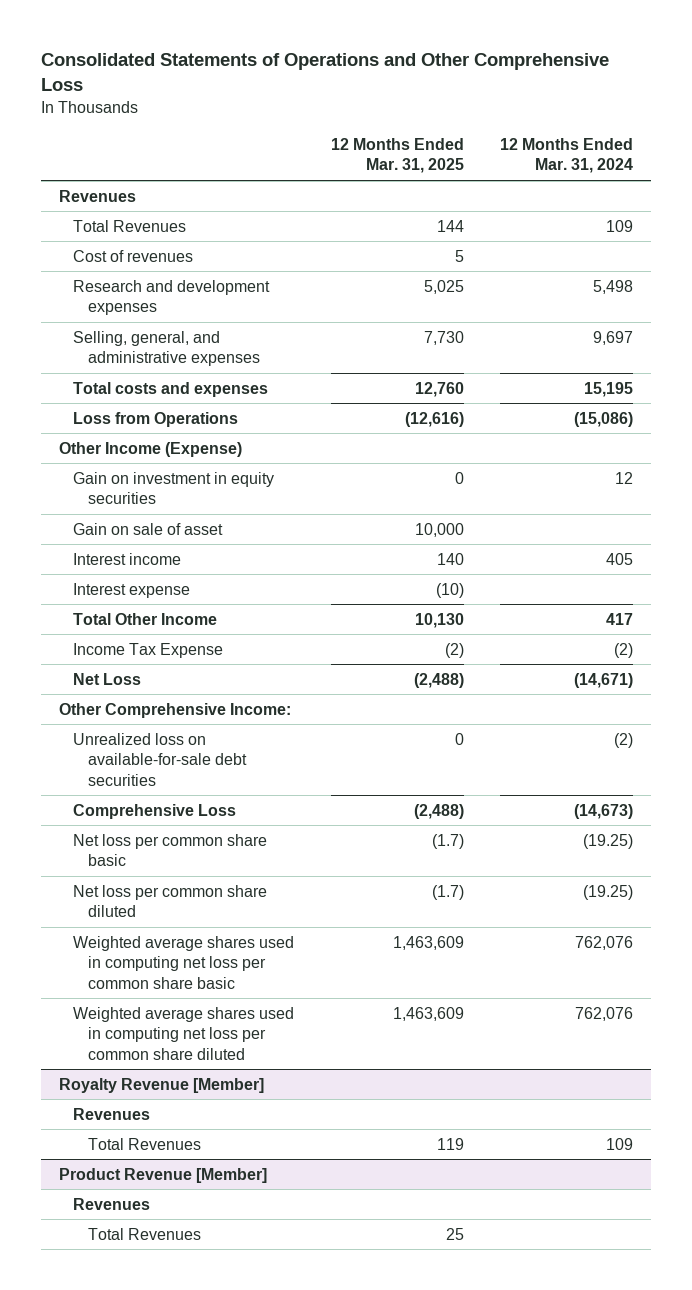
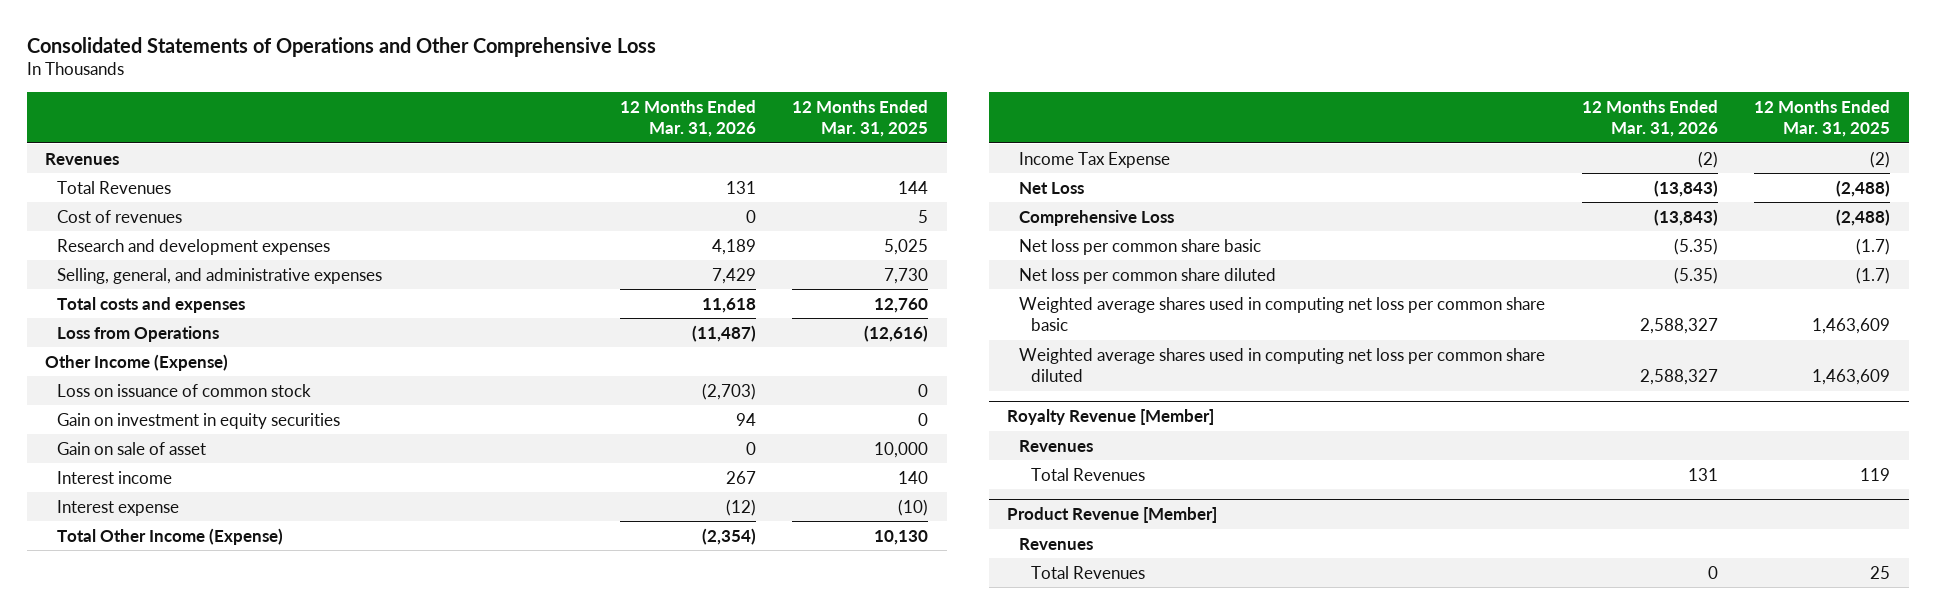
[500,137,634,174] 12 Months Ended Mar. 31, 2024 -> none
none -> [619,99,756,138] 12 Months Ended Mar. 31, 2026
none -> [56,383,311,397] Loss on issuance of common stock
[73,612,218,625] Total Other Income -> [56,527,283,545] Total Other Income (Expense)
[59,702,292,718] Other Comprehensive Income: -> none
[73,732,247,786] Unrealized loss on available-for-sale debt securities -> none

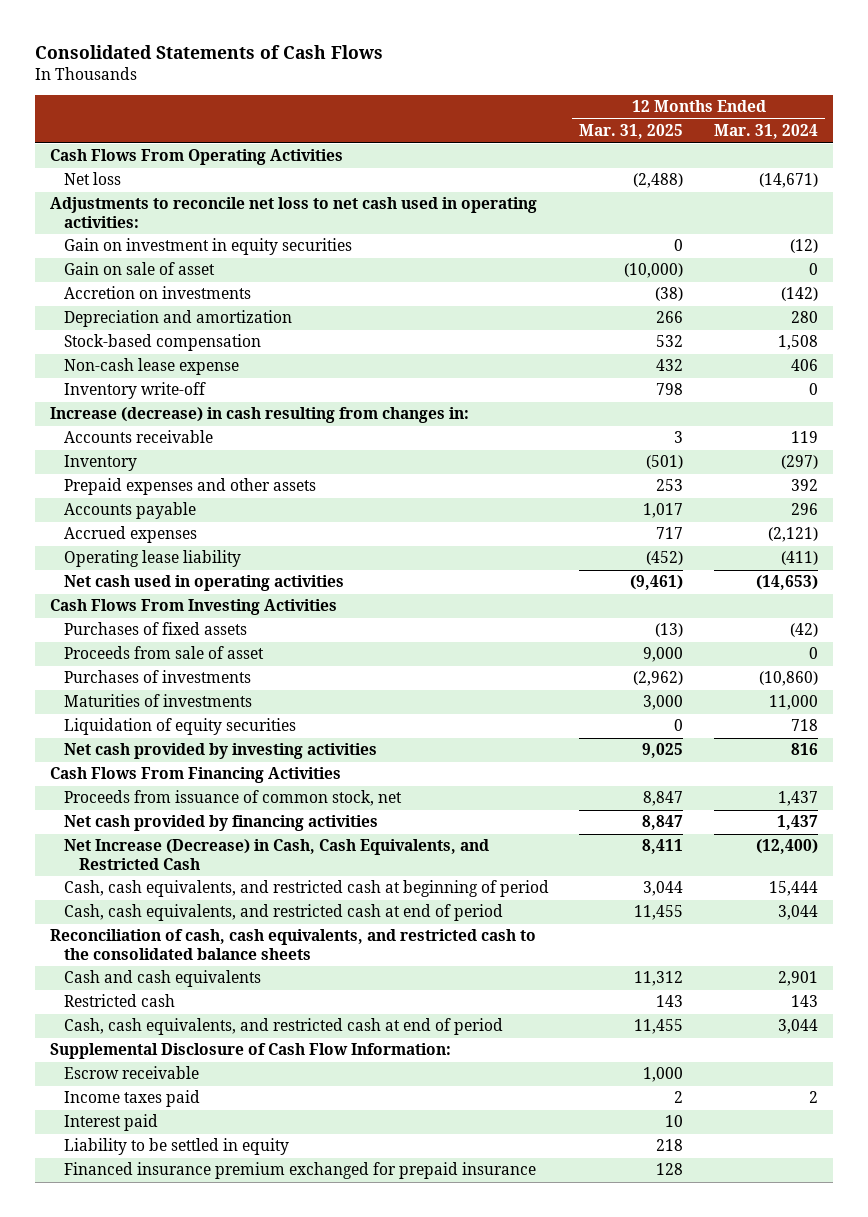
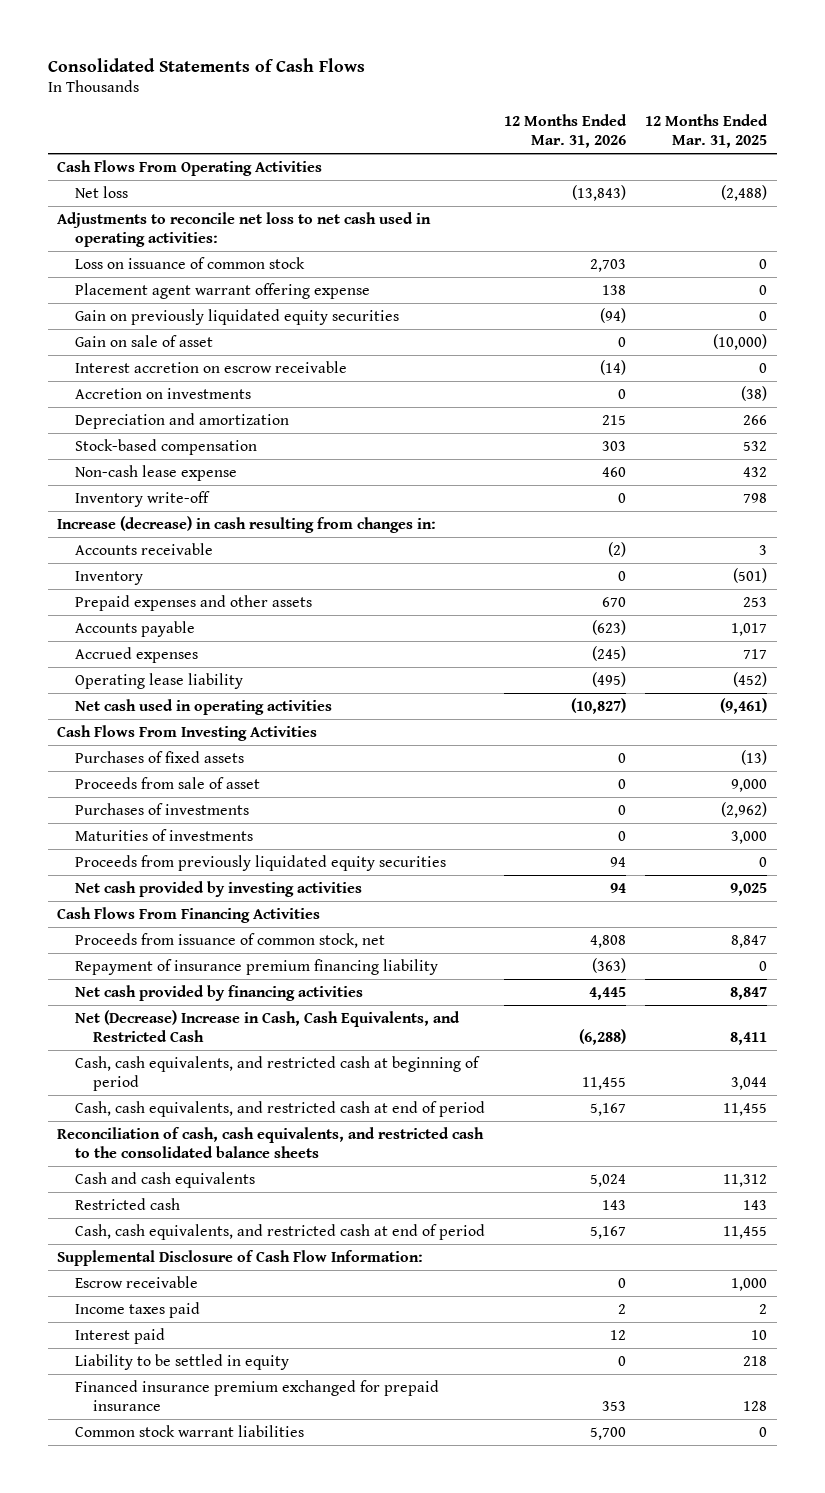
[713,124,818,140] Mar. 31, 2024 -> none
none -> [504,113,628,148] 12 Months Ended Mar. 31, 2026
none -> [74,257,305,270] Loss on issuance of common stock
none -> [74,283,370,300] Placement agent warrant offering expense
[64,238,353,256] Gain on investment in equity securities -> [74,309,399,326] Gain on previously liquidated equity securities
none -> [74,361,347,374] Interest accretion on escrow receivable
[64,718,297,736] Liquidation of equity securities -> none
none -> [74,855,446,872] Proceeds from previously liquidated equity securities
none -> [74,959,438,976] Repayment of insurance premium financing liability
[64,839,490,870] Net Increase (Decrease) in Cash, Cash Equivalents, and Restricted Cash -> [74,1010,460,1042] Net (Decrease) Increase in Cash, Cash Equivalents, and Restricted Cash
none -> [74,1425,304,1438] Common stock warrant liabilities

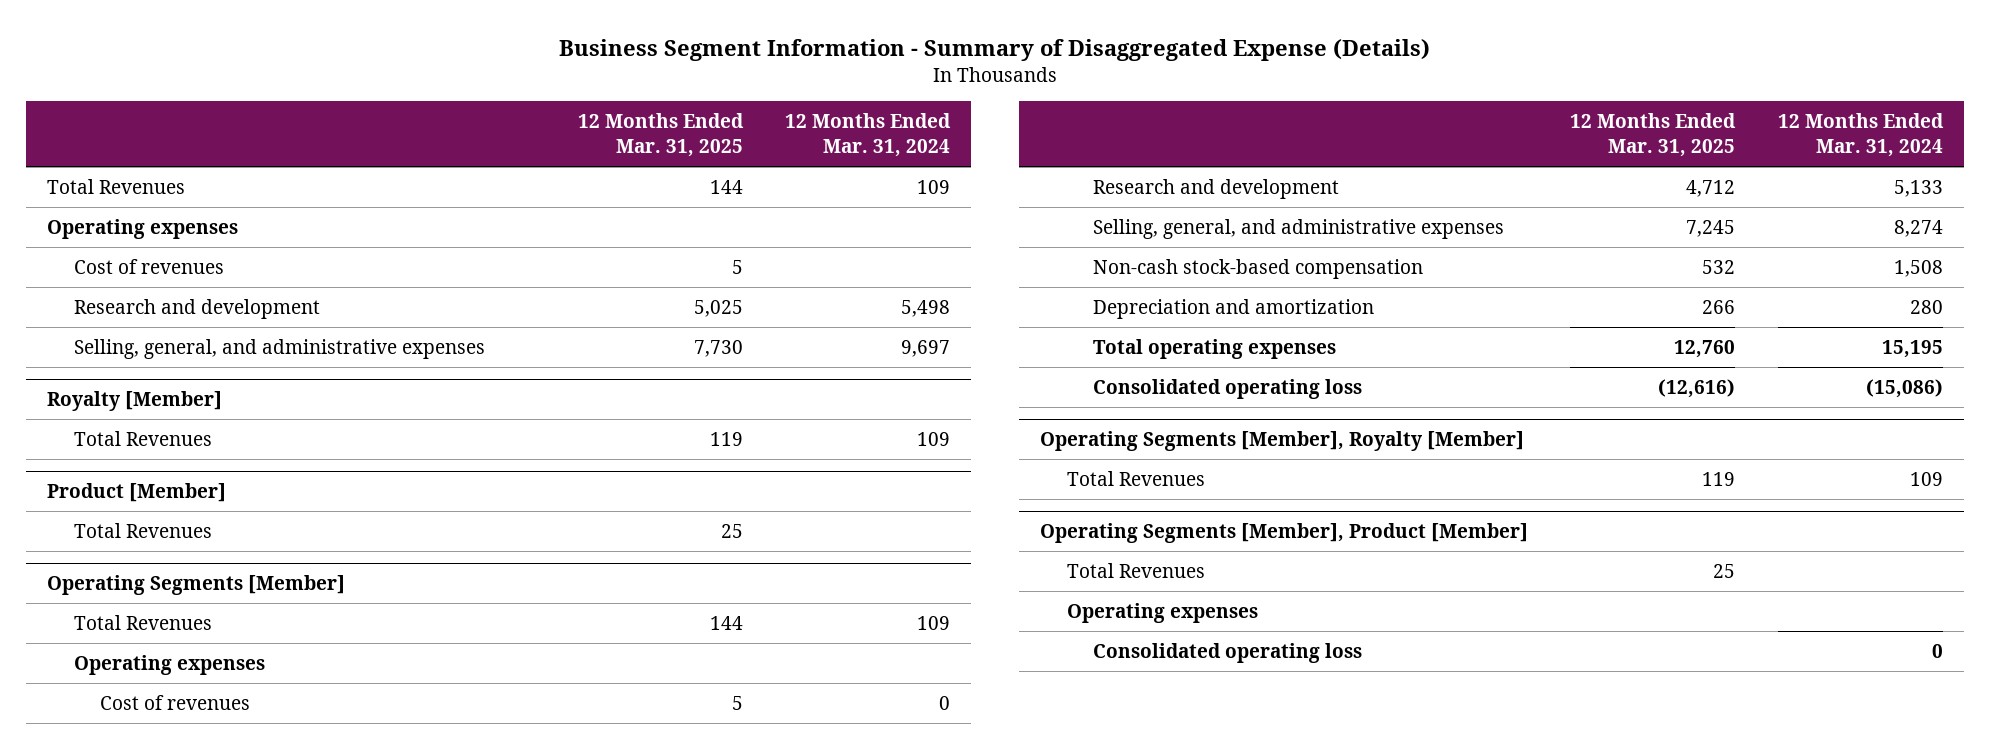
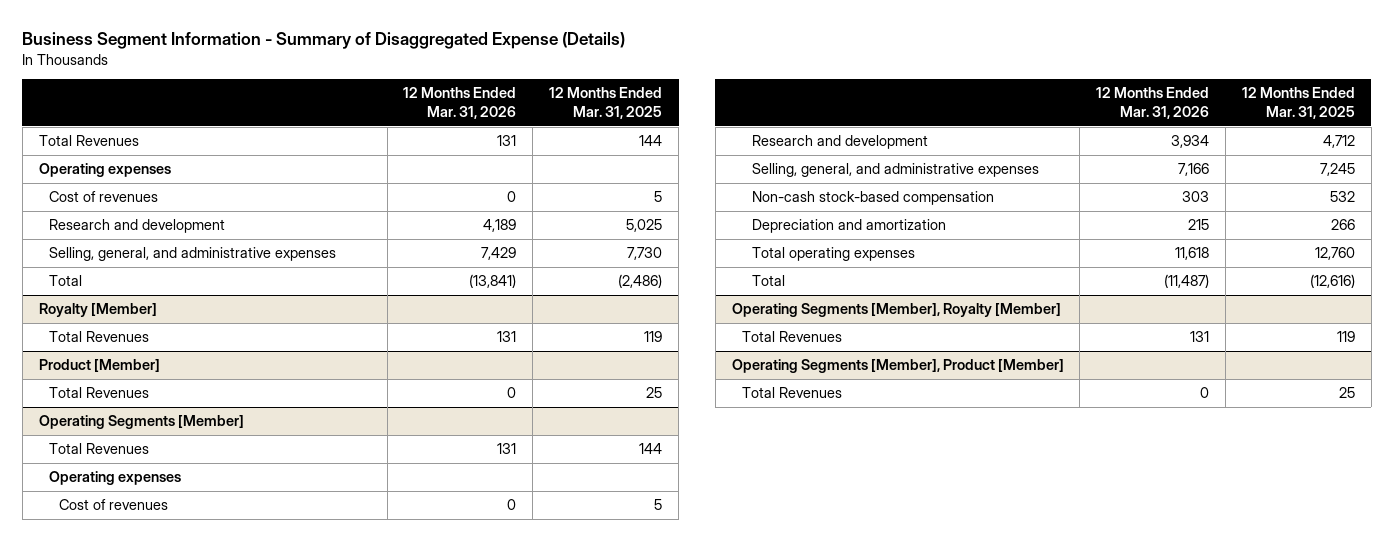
[784,113,951,158] 12 Months Ended Mar. 31, 2024 -> none
none -> [403,87,517,120] 12 Months Ended Mar. 31, 2026
none -> [48,275,82,287] Total
[1092,378,1362,399] Consolidated operating loss -> [752,275,786,287] Total
[1066,602,1258,623] Operating expenses -> none
[1092,642,1362,663] Consolidated operating loss -> none

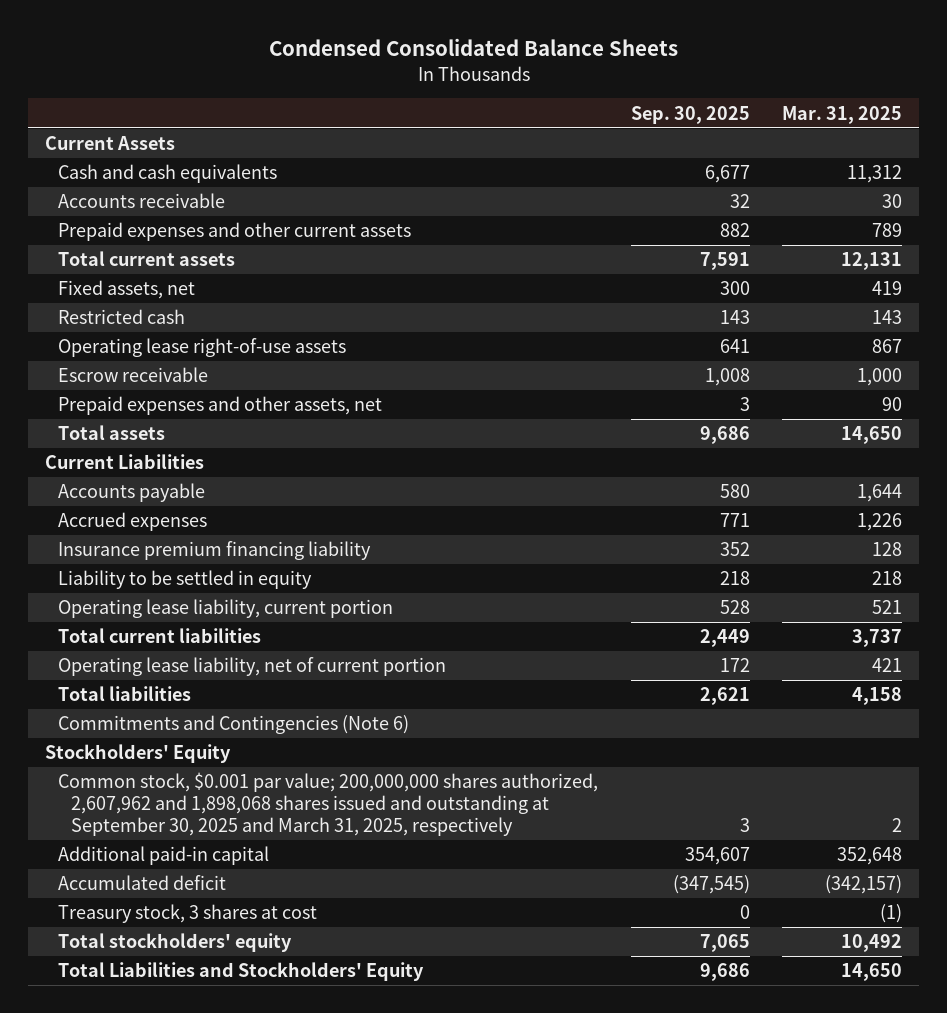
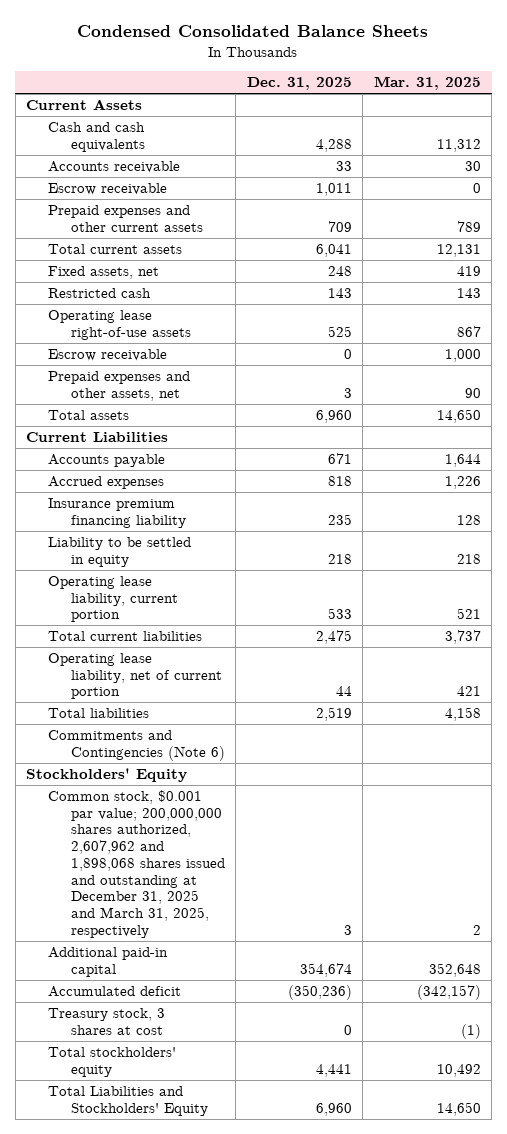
[630,105,750,124] Sep. 30, 2025 -> none
none -> [246,77,352,91] Dec. 31, 2025
none -> [48,182,168,195] Escrow receivable
[58,772,599,837] Common stock, $0.001 par value; 200,000,000 shares authorized, 2,607,962 and 1,898,068 shares issued and outstanding at September 30, 2025 and March 31, 2025, respectively -> [48,789,225,938] Common stock, $0.001 par value; 200,000,000 shares authorized, 2,607,962 and 1,898,068 shares issued and outstanding at December 31, 2025 and March 31, 2025, respectively

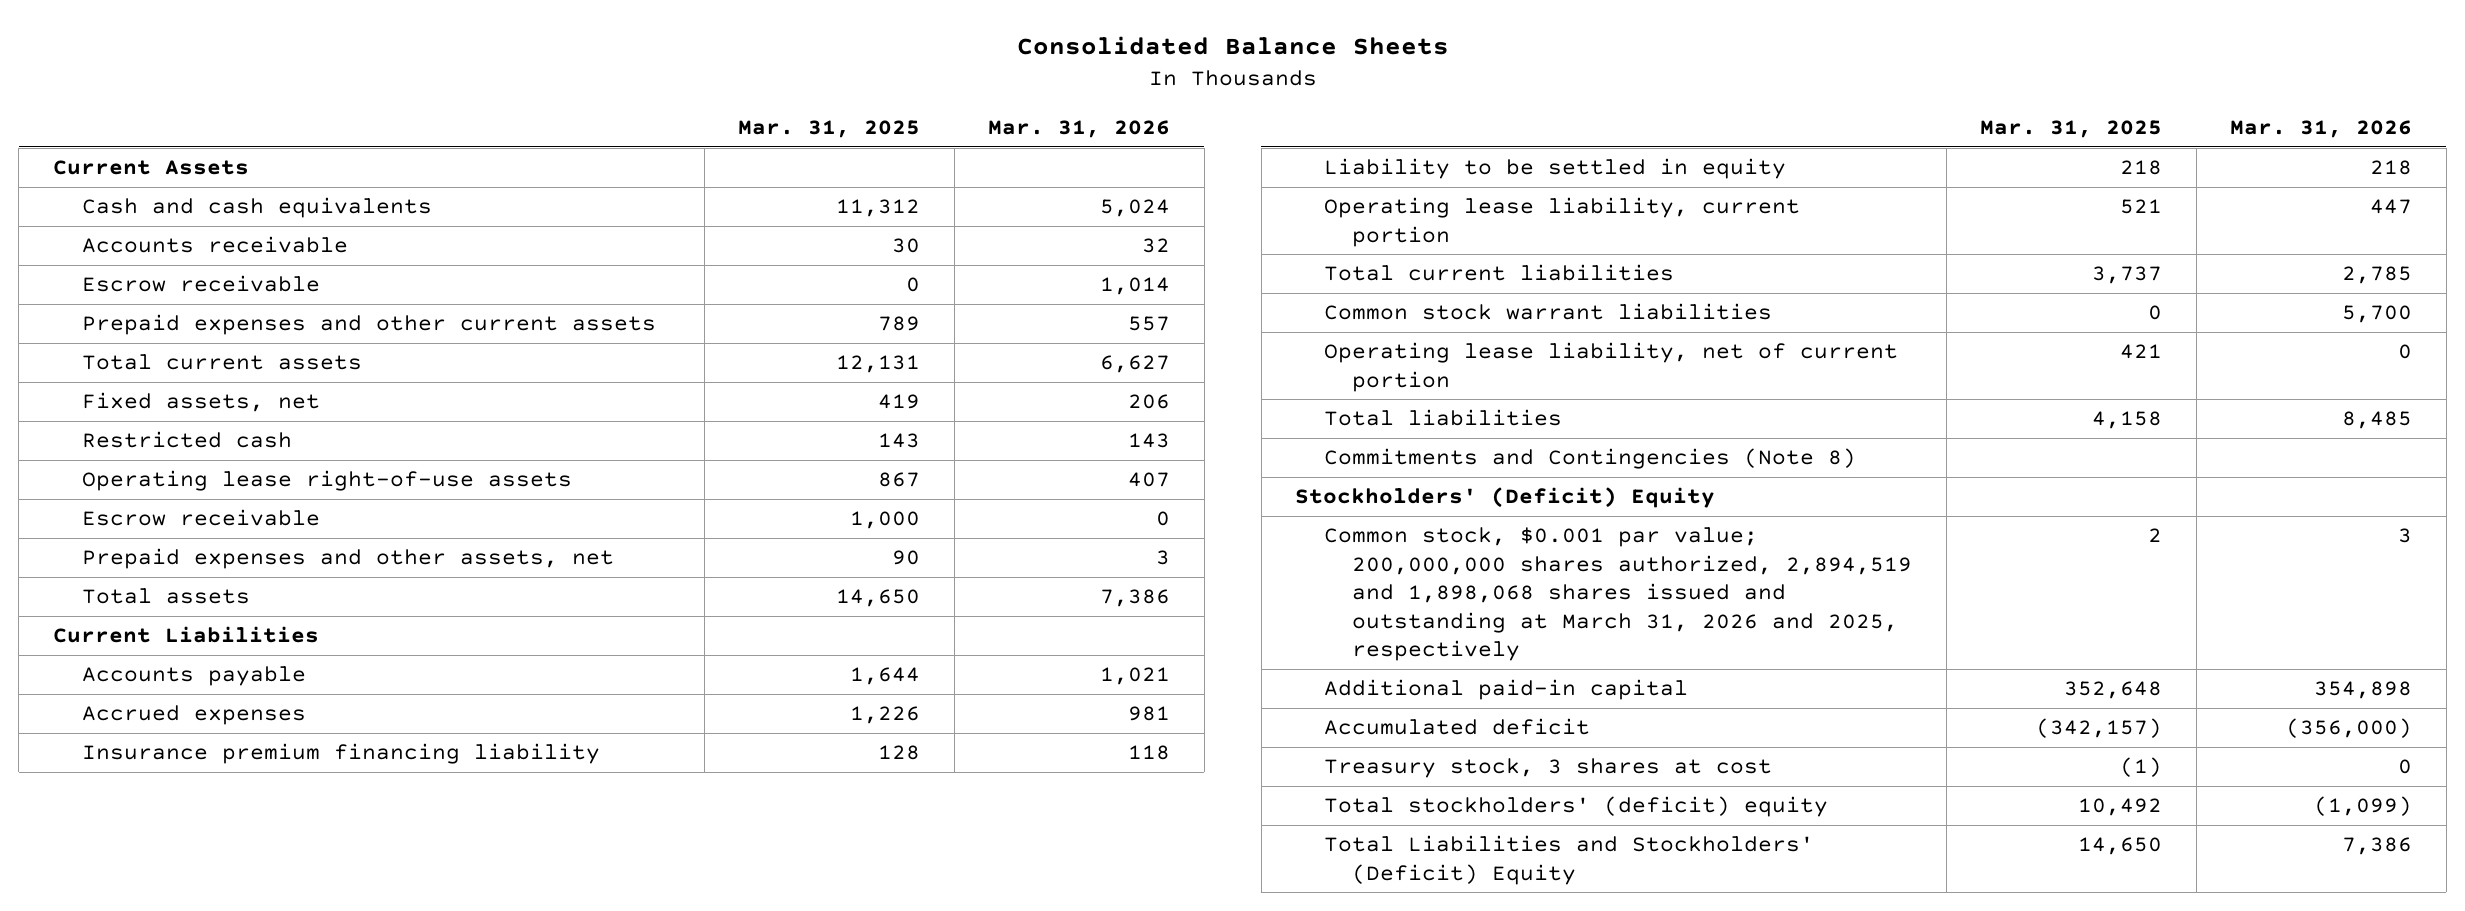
[77,25,429,38] Condensed Consolidated Balance Sheets -> [1016,36,1449,56] Consolidated Balance Sheets
[246,77,352,91] Dec. 31, 2025 -> none
none -> [988,119,1171,138] Mar. 31, 2026
none -> [1323,303,1772,321] Common stock warrant liabilities
[48,729,225,761] Commitments and Contingencies (Note 6) -> [1323,448,1856,470] Commitments and Contingencies (Note 8)
[26,767,188,782] Stockholders' Equity -> [1295,487,1716,509] Stockholders' (Deficit) Equity
[48,789,225,938] Common stock, $0.001 par value; 200,000,000 shares authorized, 2,607,962 and 1,898,068 shares issued and outstanding at December 31, 2025 and March 31, 2025, respectively -> [1323,527,1913,662] Common stock, $0.001 par value; 200,000,000 shares authorized, 2,894,519 and 1,898,068 shares issued and outstanding at March 31, 2026 and 2025, respectively
[48,1046,177,1077] Total stockholders' equity -> [1323,796,1828,818] Total stockholders' (deficit) equity
[48,1085,208,1116] Total Liabilities and Stockholders' Equity -> [1323,835,1814,885] Total Liabilities and Stockholders' (Deficit) Equity

